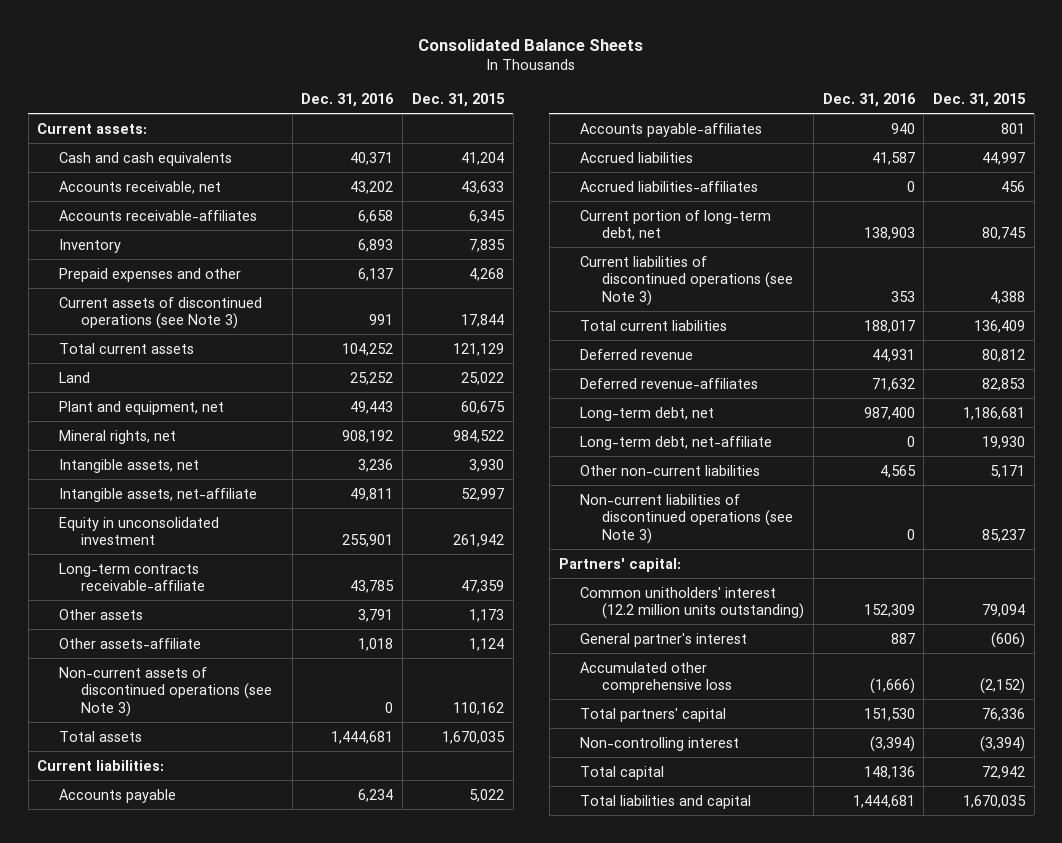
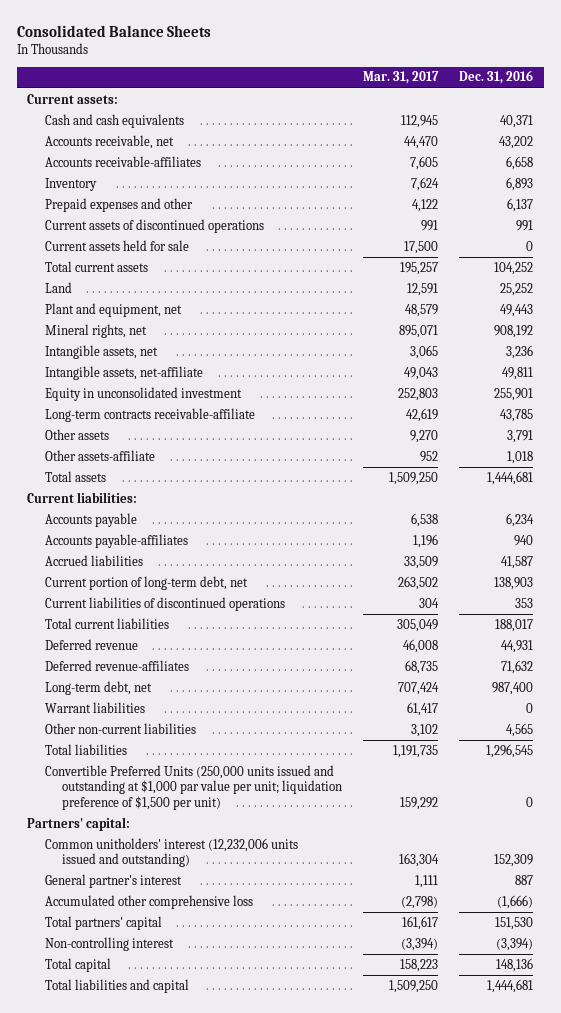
[411,93,505,108] Dec. 31, 2015 -> none
none -> [363,71,440,85] Mar. 31, 2017
[59,296,263,330] Current assets of discontinued operations (see Note 3) -> [44,218,264,233] Current assets of discontinued operations
none -> [44,239,189,251] Current assets held for sale
[59,666,272,717] Non-current assets of discontinued operations (see Note 3) -> none
[580,180,759,192] Accrued liabilities-affiliates -> none
[580,255,794,306] Current liabilities of discontinued operations (see Note 3) -> [44,596,285,611] Current liabilities of discontinued operations
[580,435,773,450] Long-term debt, net-affiliate -> none
none -> [44,701,145,713] Warrant liabilities
[580,493,794,544] Non-current liabilities of discontinued operations (see Note 3) -> none
none -> [44,743,127,755] Total liabilities
none -> [44,764,343,810] Convertible Preferred Units (250,000 units issued and outstanding at $1,000 par value per unit; liquidation preference of $1,500 per unit)
[580,586,805,620] Common unitholders' interest (12.2 million units outstanding) -> [44,837,298,868] Common unitholders' interest (12,232,006 units issued and outstanding)

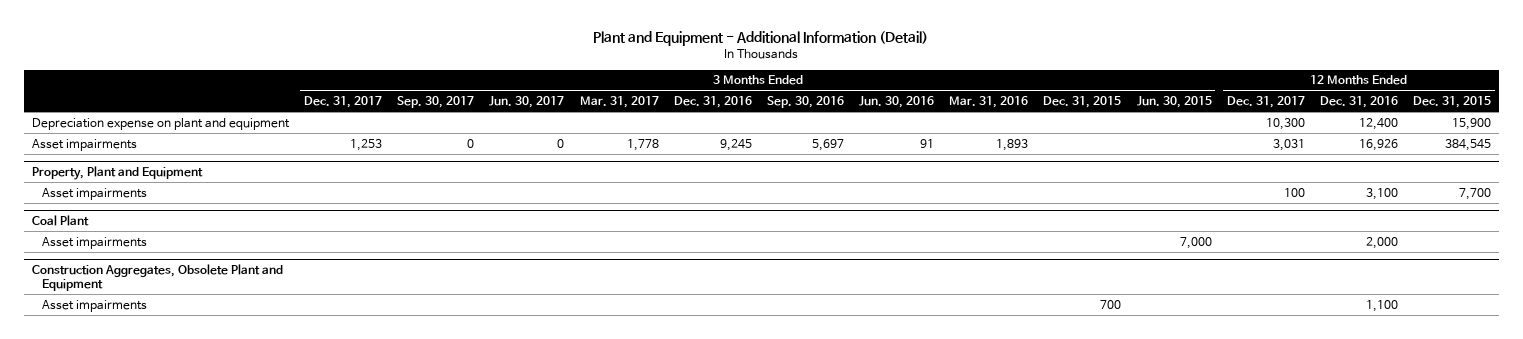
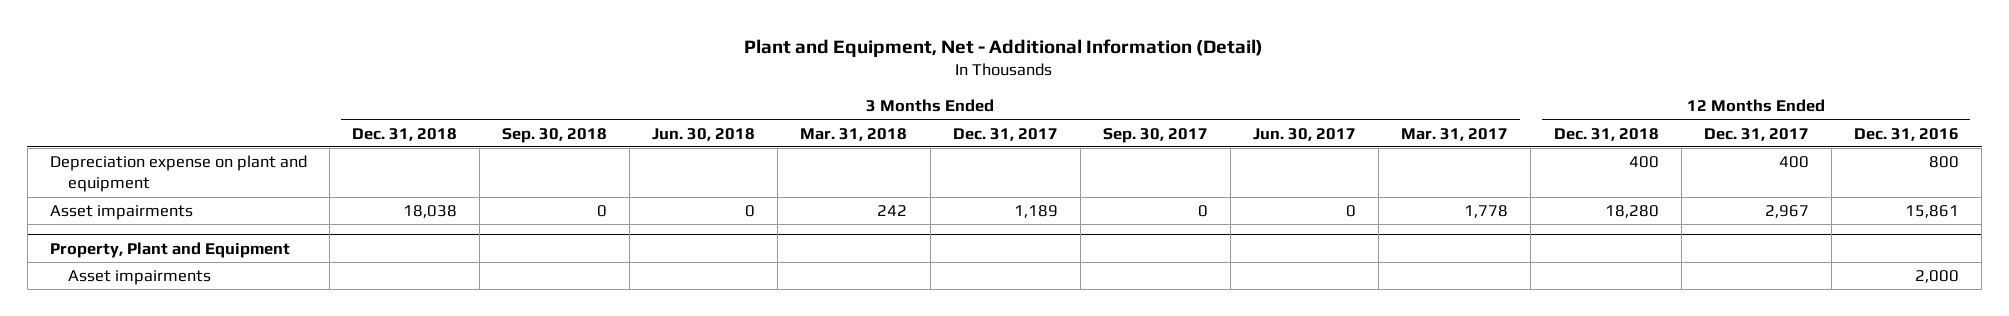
[593,31,929,47] Plant and Equipment - Additional Information (Detail) -> [744,38,1264,57] Plant and Equipment, Net - Additional Information (Detail)
[673,95,752,108] Dec. 31, 2016 -> none
[766,95,844,108] Sep. 30, 2016 -> none
[859,95,935,108] Jun. 30, 2016 -> none
[949,95,1029,108] Mar. 31, 2016 -> none
[1043,95,1122,108] Dec. 31, 2015 -> none
[1136,95,1212,108] Jun. 30, 2015 -> none
[1413,95,1492,108] Dec. 31, 2015 -> none
none -> [351,127,457,141] Dec. 31, 2018
none -> [502,127,608,143] Sep. 30, 2018
none -> [652,127,756,141] Jun. 30, 2018
none -> [800,127,908,141] Mar. 31, 2018
none -> [1553,127,1659,141] Dec. 31, 2018
[1265,117,1305,130] 10,300 -> [1778,156,1809,169] 400
[1358,117,1398,130] 12,400 -> [1929,156,1960,169] 800
[349,138,382,151] 1,253 -> [1013,205,1058,219] 1,189
[1272,138,1305,151] 3,031 -> [1764,205,1809,219] 2,967
[1358,138,1398,151] 16,926 -> [1905,205,1960,219] 15,861
[42,187,148,200] Asset impairments -> none
[31,214,89,226] Coal Plant -> none
[31,263,283,291] Construction Aggregates, Obsolete Plant and Equipment -> none
[42,299,148,312] Asset impairments -> none

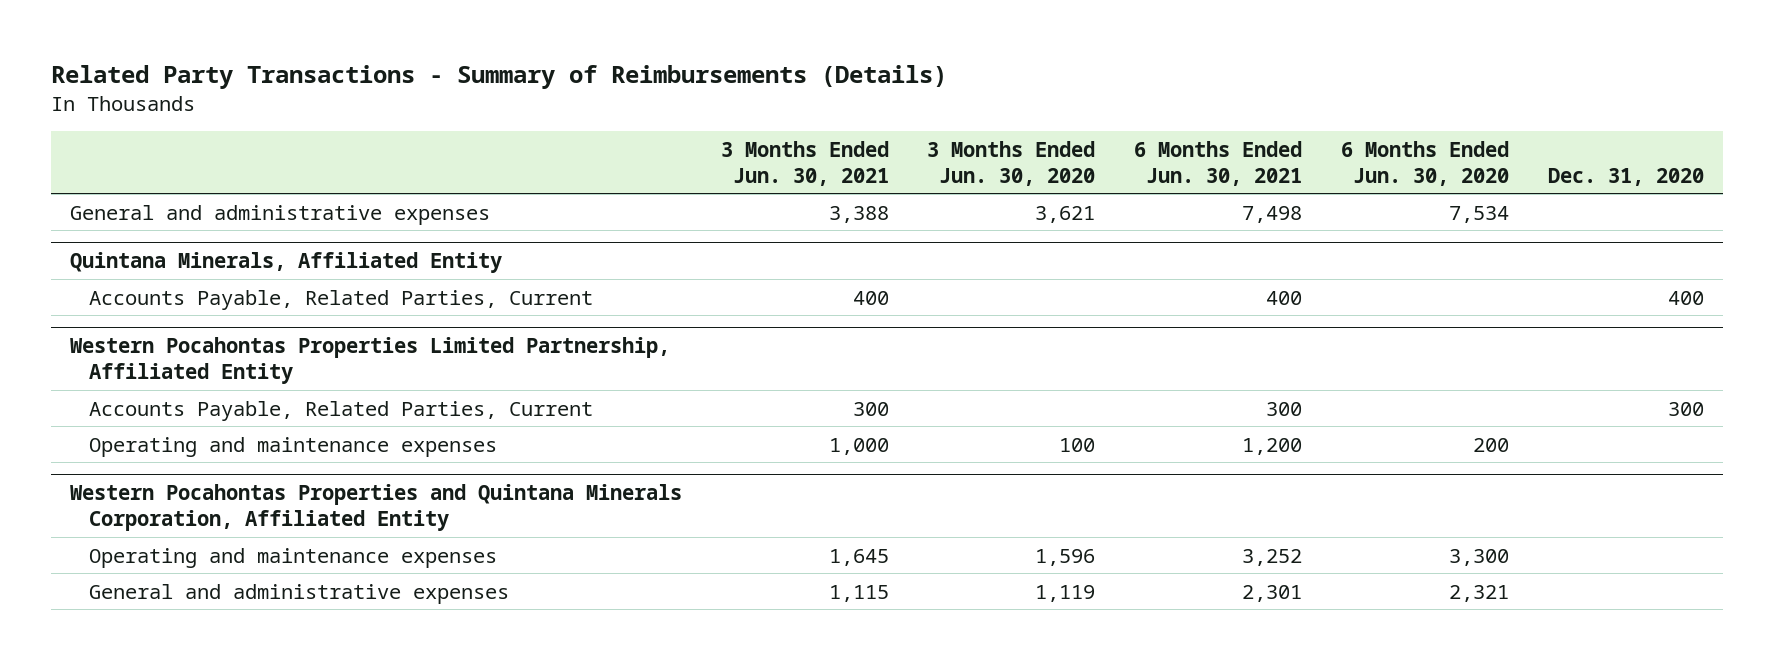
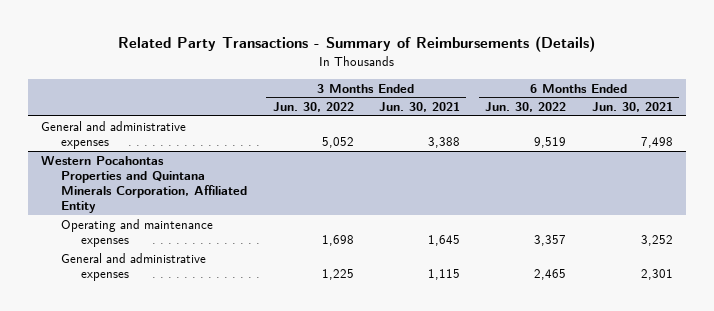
[927,141,1096,186] 3 Months Ended Jun. 30, 2020 -> none
[1340,141,1509,186] 6 Months Ended Jun. 30, 2020 -> none
[1547,167,1704,186] Dec. 31, 2020 -> none
none -> [272,102,354,113] Jun. 30, 2022
none -> [485,102,567,113] Jun. 30, 2022
[69,252,502,274] Quintana Minerals, Affiliated Entity -> none
[88,289,593,310] Accounts Payable, Related Parties, Current -> none
[69,337,670,384] Western Pocahontas Properties Limited Partnership, Affiliated Entity -> none
[88,400,593,421] Accounts Payable, Related Parties, Current -> none
[88,436,497,457] Operating and maintenance expenses -> none

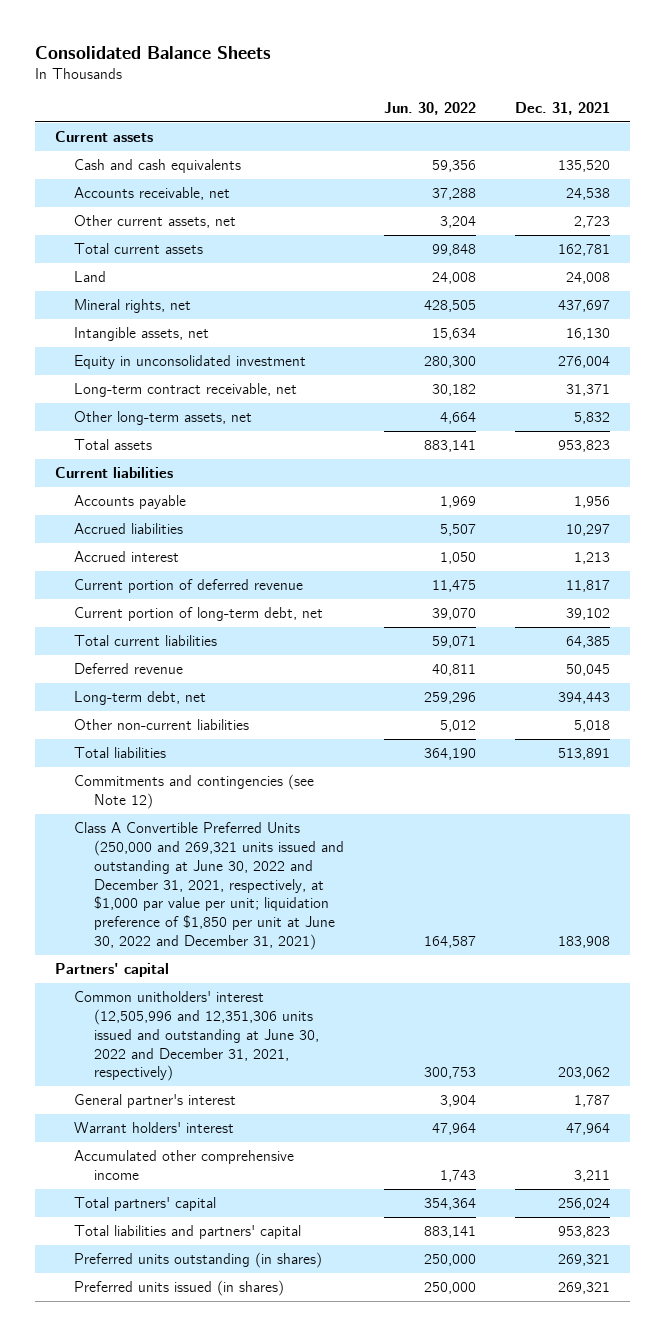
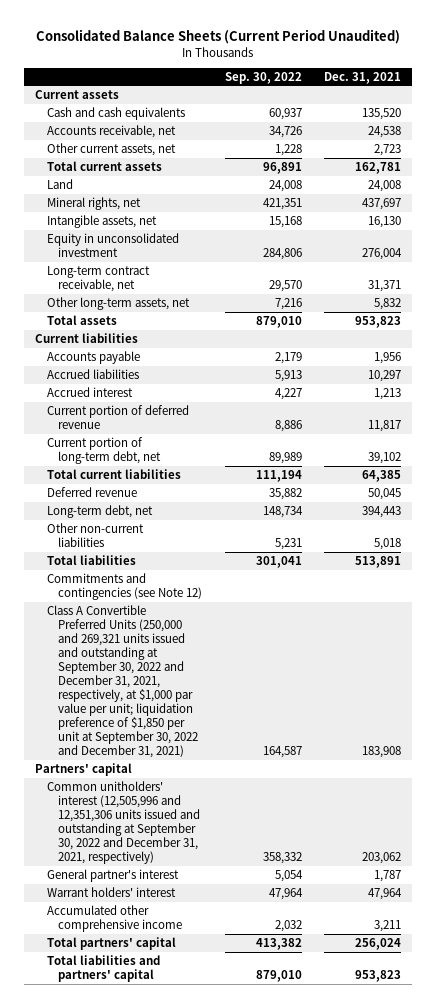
[35,45,272,59] Consolidated Balance Sheets -> [35,29,400,45] Consolidated Balance Sheets (Current Period Unaudited)
[383,102,476,116] Jun. 30, 2022 -> none
none -> [224,71,302,84] Sep. 30, 2022
[74,822,344,951] Class A Convertible Preferred Units (250,000 and 269,321 units issued and outstanding at June 30, 2022 and December 31, 2021, respectively, at $1,000 par value per unit; liquidation preference of $1,850 per unit at June 30, 2022 and December 31, 2021) -> [46,604,199,758] Class A Convertible Preferred Units (250,000 and 269,321 units issued and outstanding at September 30, 2022 and December 31, 2021, respectively, at $1,000 par value per unit; liquidation preference of $1,850 per unit at September 30, 2022 and December 31, 2021)
[74,991,319,1082] Common unitholders' interest (12,505,996 and 12,351,306 units issued and outstanding at June 30, 2022 and December 31, 2021, respectively) -> [46,780,201,864] Common unitholders' interest (12,505,996 and 12,351,306 units issued and outstanding at September 30, 2022 and December 31, 2021, respectively)
[74,1252,323,1269] Preferred units outstanding (in shares) -> none
[74,1280,285,1297] Preferred units issued (in shares) -> none

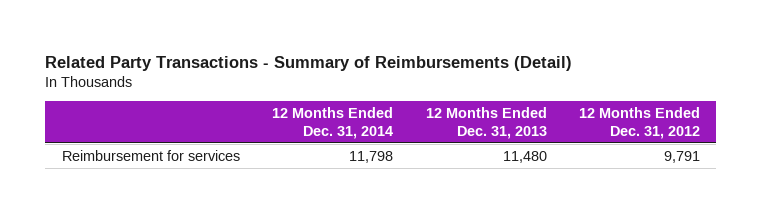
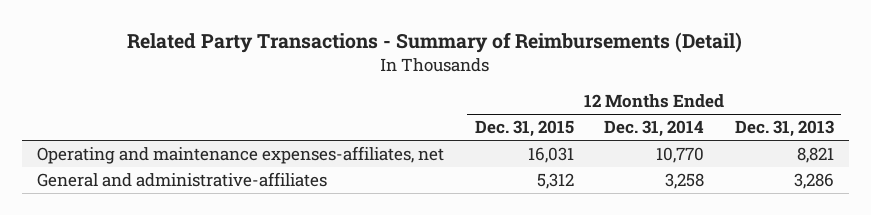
[579,107,701,139] 12 Months Ended Dec. 31, 2012 -> none
none -> [474,120,574,138] Dec. 31, 2015
[61,150,240,162] Reimbursement for services -> none
none -> [37,146,445,165] Operating and maintenance expenses-affiliates, net
none -> [37,172,328,188] General and administrative-affiliates

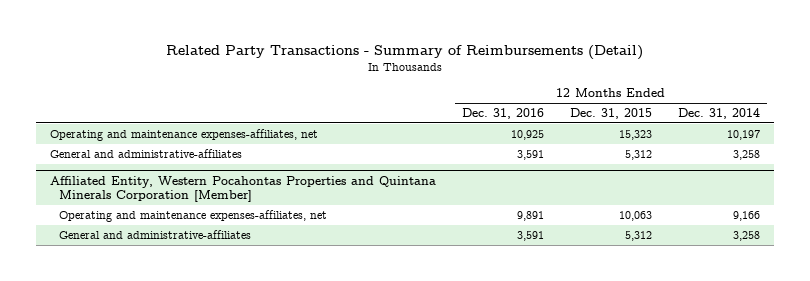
[734,120,834,138] Dec. 31, 2013 -> none
none -> [461,108,544,120] Dec. 31, 2016
[527,147,574,164] 16,031 -> [619,130,653,141] 15,323
[656,147,705,164] 10,770 -> [727,130,761,141] 10,197
none -> [49,176,436,202] Affiliated Entity, Western Pocahontas Properties and Quintana Minerals Corporation [Member]
none -> [59,210,328,223] Operating and maintenance expenses-affiliates, net
none -> [59,230,252,240] General and administrative-affiliates

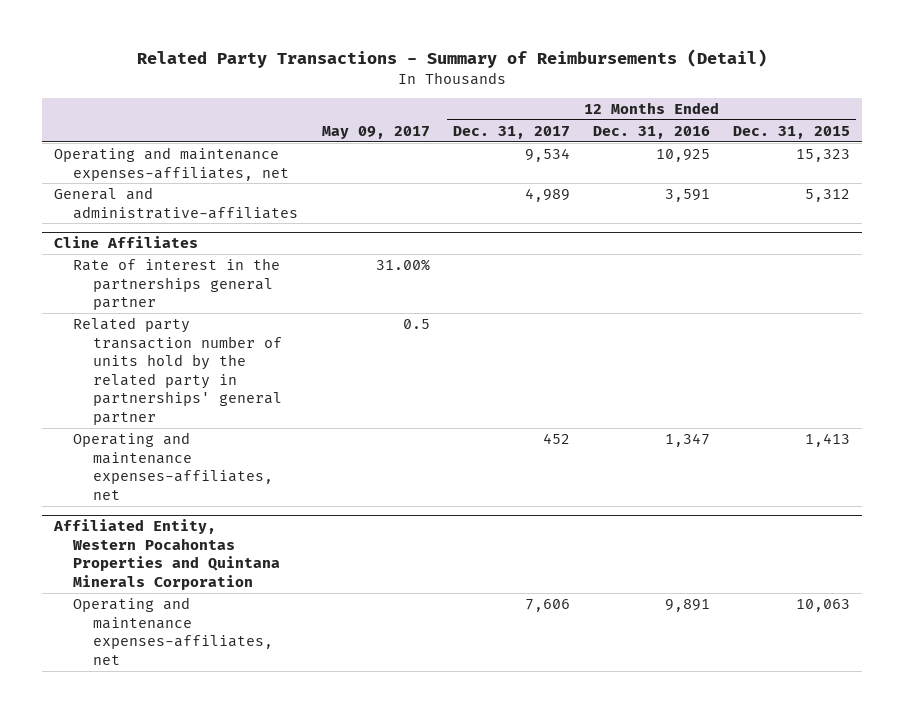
[678,108,761,120] Dec. 31, 2014 -> none
none -> [321,126,430,140] May 09, 2017
none -> [452,126,570,140] Dec. 31, 2017
none -> [53,236,198,249] Cline Affiliates
none -> [73,258,281,311] Rate of interest in the partnerships general partner
none -> [73,317,282,425] Related party transaction number of units hold by the related party in partnerships' general partner
none -> [73,432,273,500] Operating and maintenance expenses-affiliates, net
[49,176,436,202] Affiliated Entity, Western Pocahontas Properties and Quintana Minerals Corporation [Member] -> [52,519,281,590] Affiliated Entity, Western Pocahontas Properties and Quintana Minerals Corporation
[59,230,252,240] General and administrative-affiliates -> none

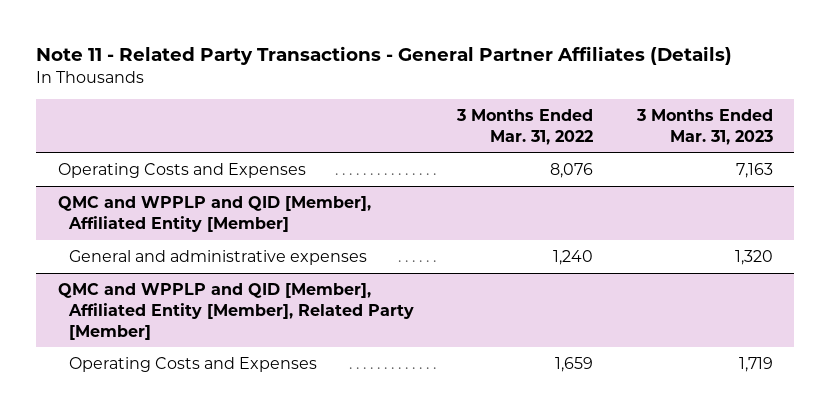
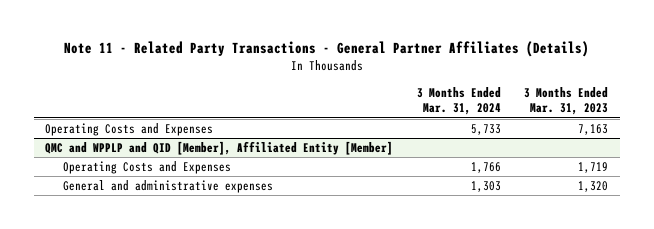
[456,108,594,145] 3 Months Ended Mar. 31, 2022 -> none
none -> [416,86,501,116] 3 Months Ended Mar. 31, 2024
[57,283,415,340] QMC and WPPLP and QID [Member], Affiliated Entity [Member], Related Party [Member] -> none
[69,250,368,266] General and administrative expenses -> [62,179,273,193] General and administrative expenses

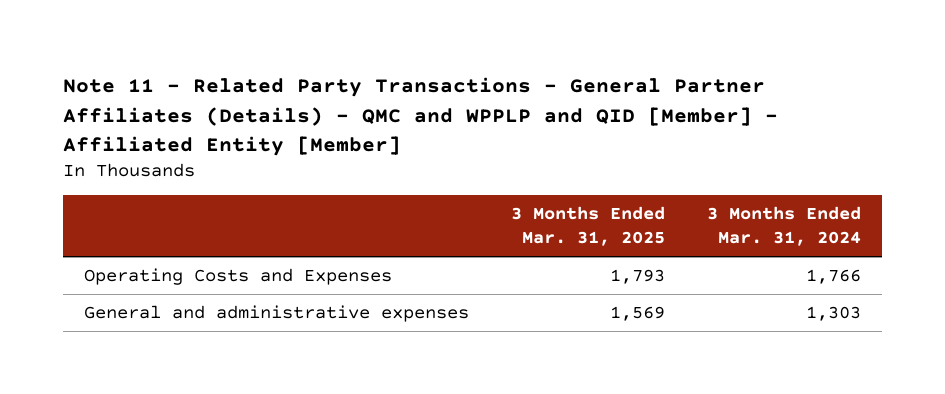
[63,41,589,58] Note 11 - Related Party Transactions - General Partner Affiliates (Details) -> [63,77,779,156] Note 11 - Related Party Transactions - General Partner Affiliates (Details) - QMC and WPPLP and QID [Member] - Affiliated Entity [Member]
[524,86,609,116] 3 Months Ended Mar. 31, 2023 -> none
none -> [510,206,665,247] 3 Months Ended Mar. 31, 2025
[45,122,214,136] Operating Costs and Expenses -> none
[45,140,394,155] QMC and WPPLP and QID [Member], Affiliated Entity [Member] -> none

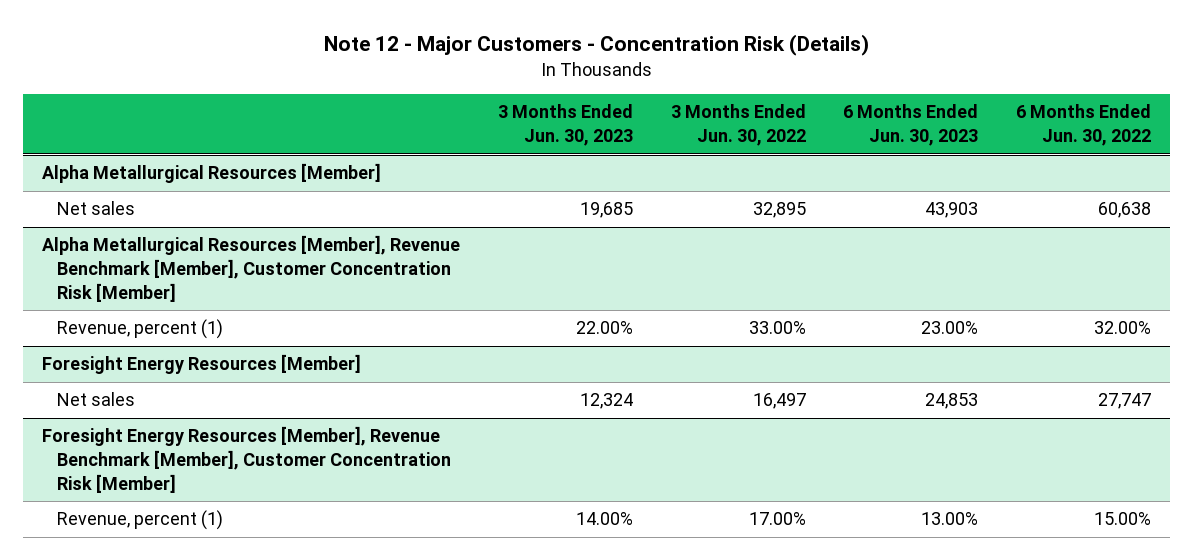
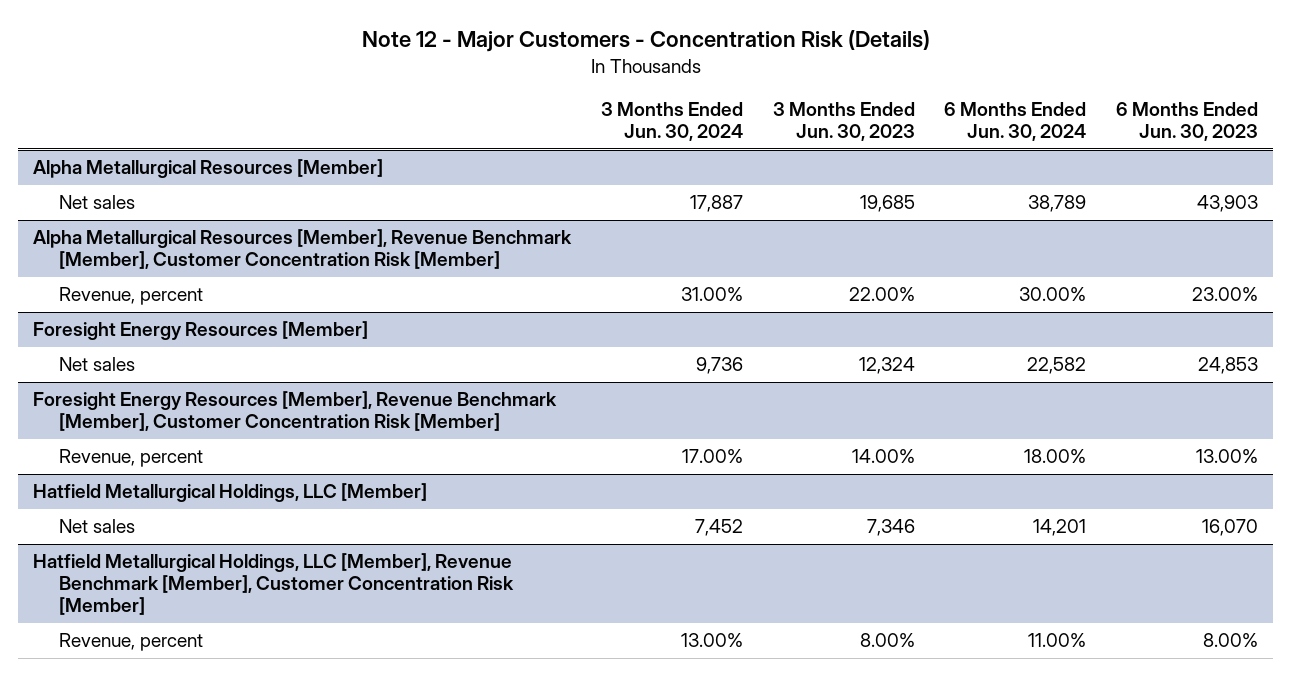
[670,104,806,147] 3 Months Ended Jun. 30, 2022 -> none
[1016,104,1152,147] 6 Months Ended Jun. 30, 2022 -> none
none -> [600,102,743,142] 3 Months Ended Jun. 30, 2024
none -> [944,102,1087,142] 6 Months Ended Jun. 30, 2024
[57,319,224,340] Revenue, percent (1) -> [58,287,203,306] Revenue, percent
[57,510,224,531] Revenue, percent (1) -> [58,449,203,468] Revenue, percent
none -> [32,483,427,503] Hatfield Metallurgical Holdings, LLC [Member]
none -> [58,519,135,534] Net sales
none -> [32,553,514,616] Hatfield Metallurgical Holdings, LLC [Member], Revenue Benchmark [Member], Customer Concentration Risk [Member]
none -> [58,633,203,652] Revenue, percent

